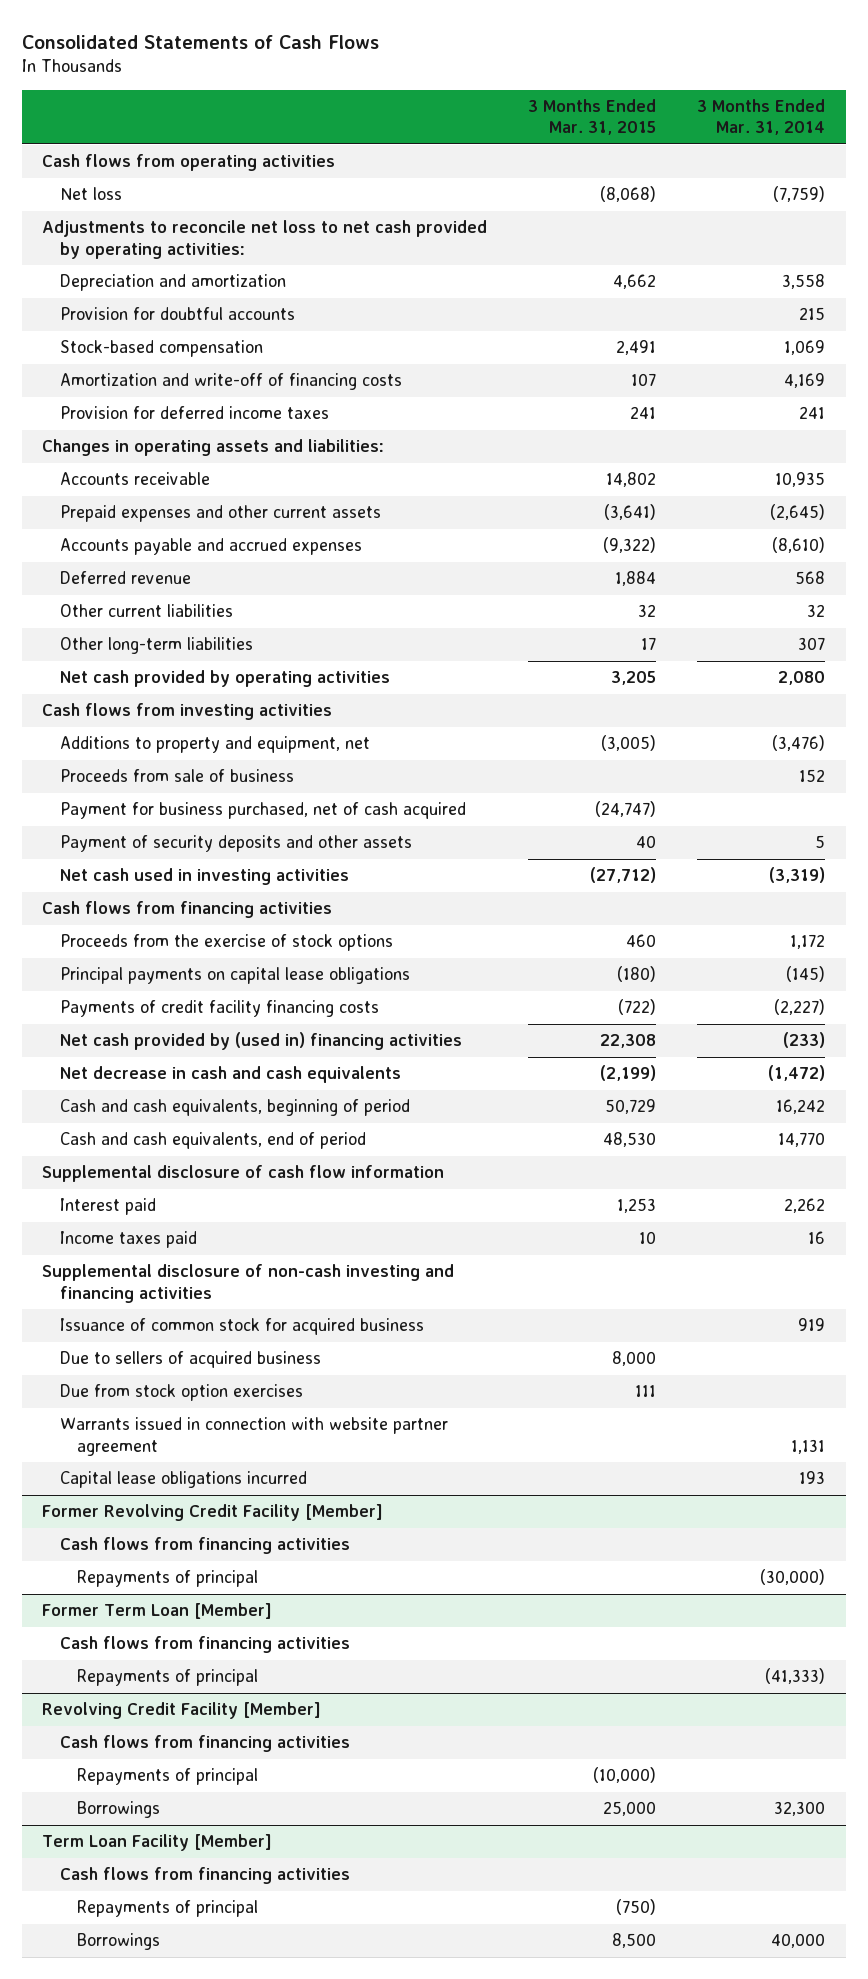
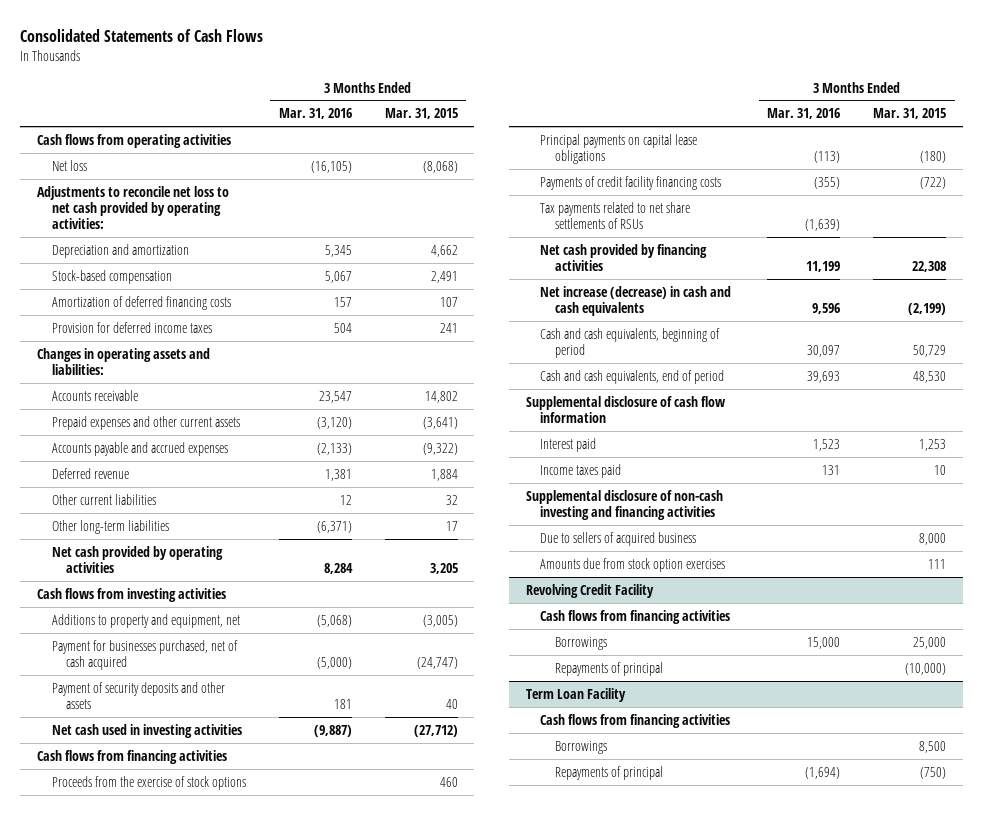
[697,98,826,136] 3 Months Ended Mar. 31, 2014 -> none
none -> [278,108,352,120] Mar. 31, 2016
[59,307,295,321] Provision for doubtful accounts -> none
[59,373,402,391] Amortization and write-off of financing costs -> [51,295,231,310] Amortization of deferred financing costs
[59,769,294,783] Proceeds from sale of business -> none
[59,802,466,820] Payment for business purchased, net of cash acquired -> [51,639,238,670] Payment for businesses purchased, net of cash acquired
none -> [540,201,691,229] Tax payments related to net share settlements of RSUs
[59,1032,462,1051] Net cash provided by (used in) financing activities -> [540,243,708,271] Net cash provided by financing activities
[59,1066,401,1084] Net decrease in cash and cash equivalents -> [540,285,732,316] Net increase (decrease) in cash and cash equivalents
[59,1318,424,1336] Issuance of common stock for acquired business -> none
[59,1417,448,1456] Warrants issued in connection with website partner agreement -> none
[59,1471,307,1489] Capital lease obligations incurred -> none
[42,1504,384,1522] Former Revolving Credit Facility [Member] -> none
[59,1537,350,1555] Cash flows from financing activities -> none
[76,1570,258,1588] Repayments of principal -> none
[42,1603,273,1620] Former Term Loan [Member] -> none
[59,1636,350,1654] Cash flows from financing activities -> none
[76,1669,258,1687] Repayments of principal -> none
[59,1384,303,1402] Due from stock option exercises -> [540,557,726,572] Amounts due from stock option exercises
[42,1702,322,1720] Revolving Credit Facility [Member] -> [525,583,654,598] Revolving Credit Facility
[76,1768,258,1786] Repayments of principal -> none
none -> [555,661,664,676] Repayments of principal
[42,1834,273,1852] Term Loan Facility [Member] -> [525,687,626,702] Term Loan Facility
[76,1900,258,1918] Repayments of principal -> none
none -> [555,765,664,780] Repayments of principal

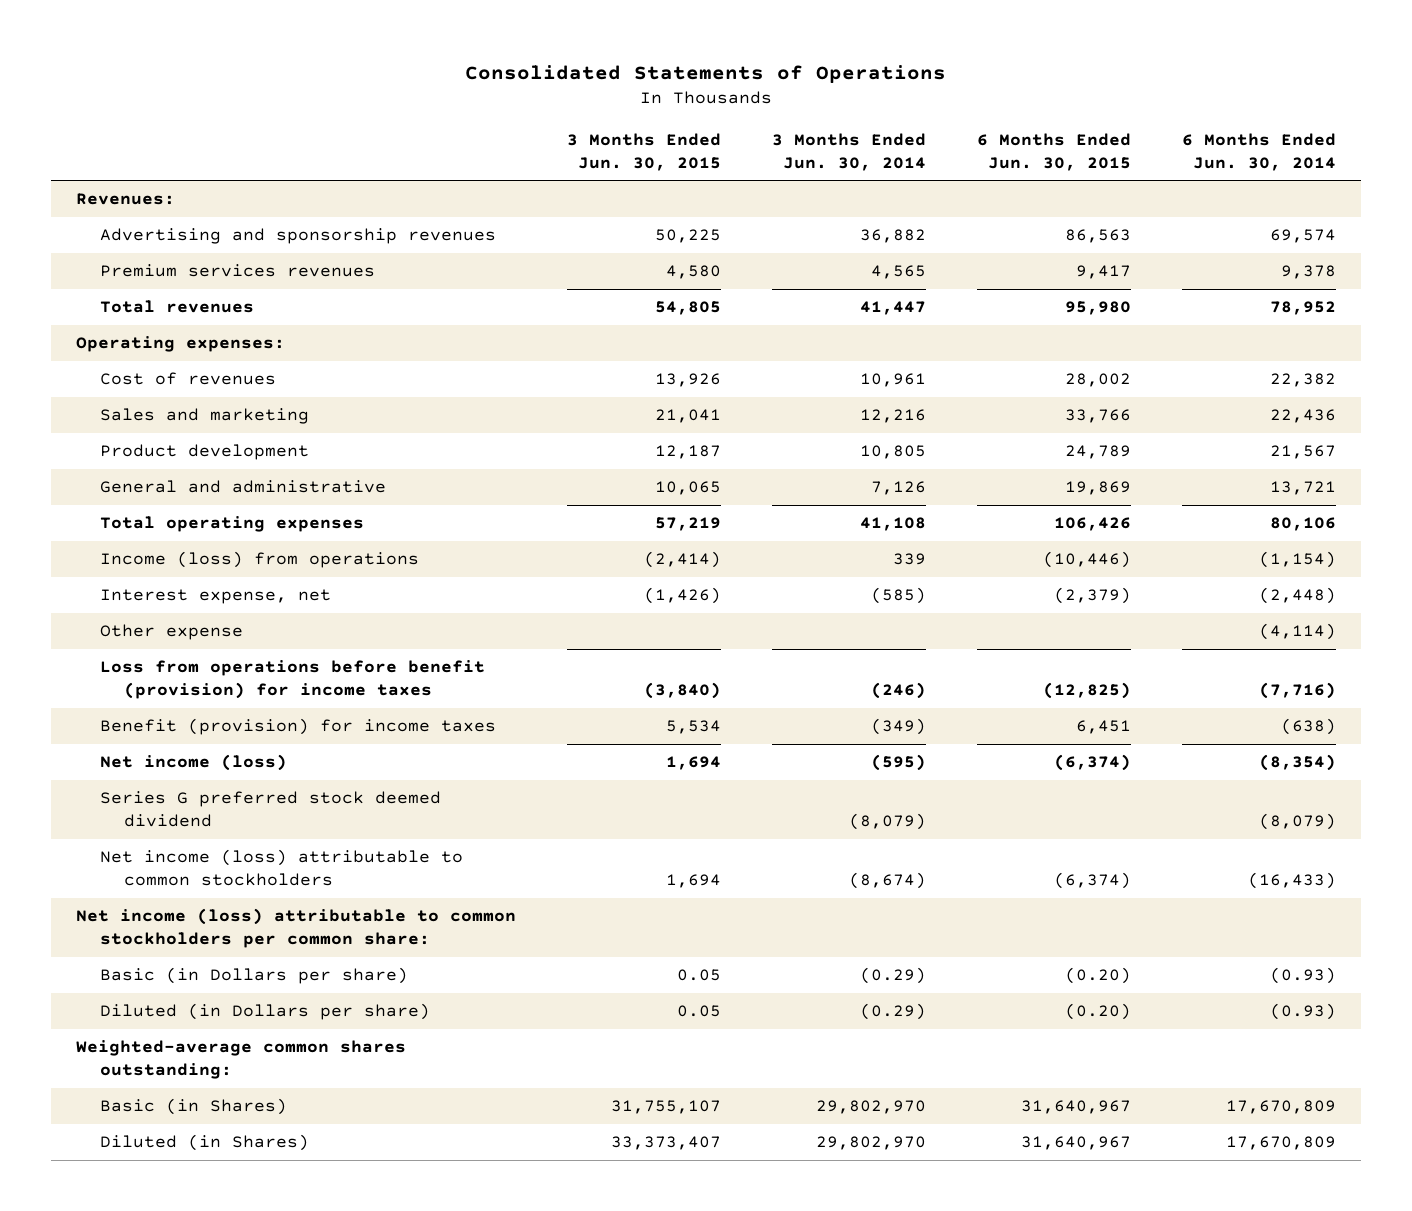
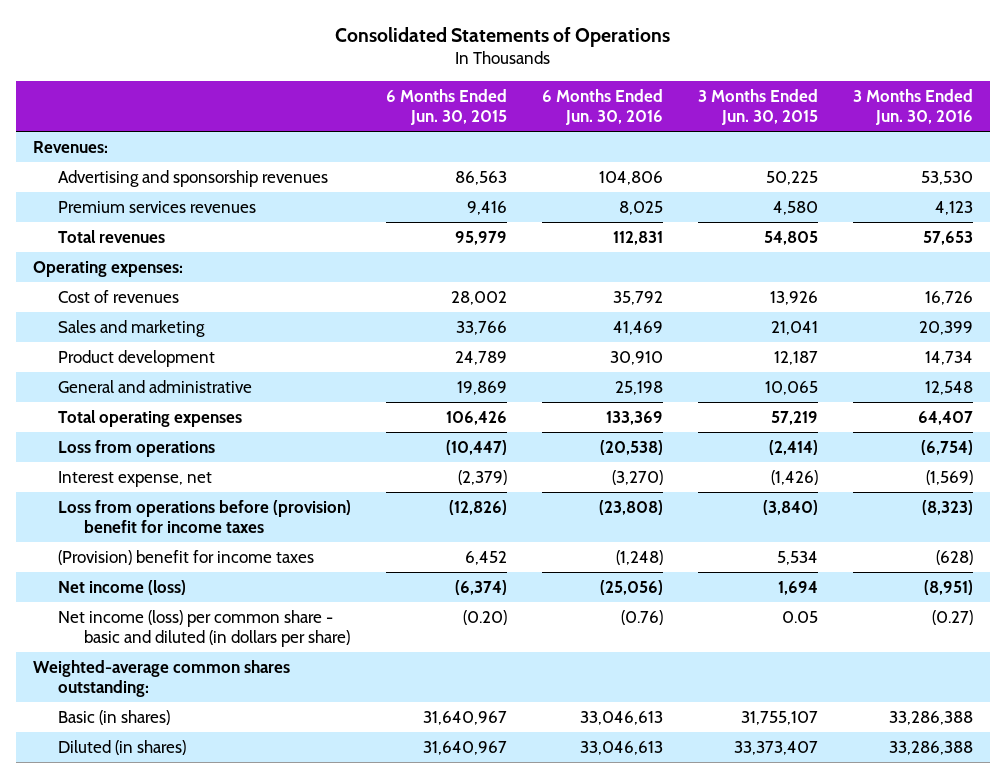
[772,132,927,171] 3 Months Ended Jun. 30, 2014 -> none
[1182,132,1337,171] 6 Months Ended Jun. 30, 2014 -> none
none -> [542,89,664,126] 6 Months Ended Jun. 30, 2016
none -> [852,89,973,126] 3 Months Ended Jun. 30, 2016
[1076,265,1132,280] 9,417 -> [467,200,508,215] 9,416
[1065,301,1132,316] 95,980 -> [455,230,508,245] 95,979
[100,551,420,569] Income (loss) from operations -> [58,439,216,457] Loss from operations
[1043,551,1132,569] (10,446) -> [446,439,508,455] (10,447)
[100,624,244,641] Other expense -> none
[100,660,486,700] Loss from operations before benefit (provision) for income taxes -> [58,499,352,534] Loss from operations before (provision) benefit for income taxes
[1043,682,1132,700] (12,825) -> [449,499,508,515] (12,826)
[100,718,497,736] Benefit (provision) for income taxes -> [58,549,315,565] (Provision) benefit for income taxes
[1076,720,1132,735] 6,451 -> [465,550,508,565] 6,452
[100,791,442,828] Series G preferred stock deemed dividend -> none
[100,849,464,887] Net income (loss) attributable to common stockholders -> none
[76,908,517,949] Net income (loss) attributable to common stockholders per common share: -> none
[100,967,409,985] Basic (in Dollars per share) -> none
[100,1003,431,1021] Diluted (in Dollars per share) -> none
none -> [58,609,350,648] Net income (loss) per common share - basic and diluted (in dollars per share)
[100,1098,288,1116] Basic (in Shares) -> [58,709,171,725] Basic (in shares)
[100,1134,310,1152] Diluted (in Shares) -> [58,739,187,755] Diluted (in shares)

